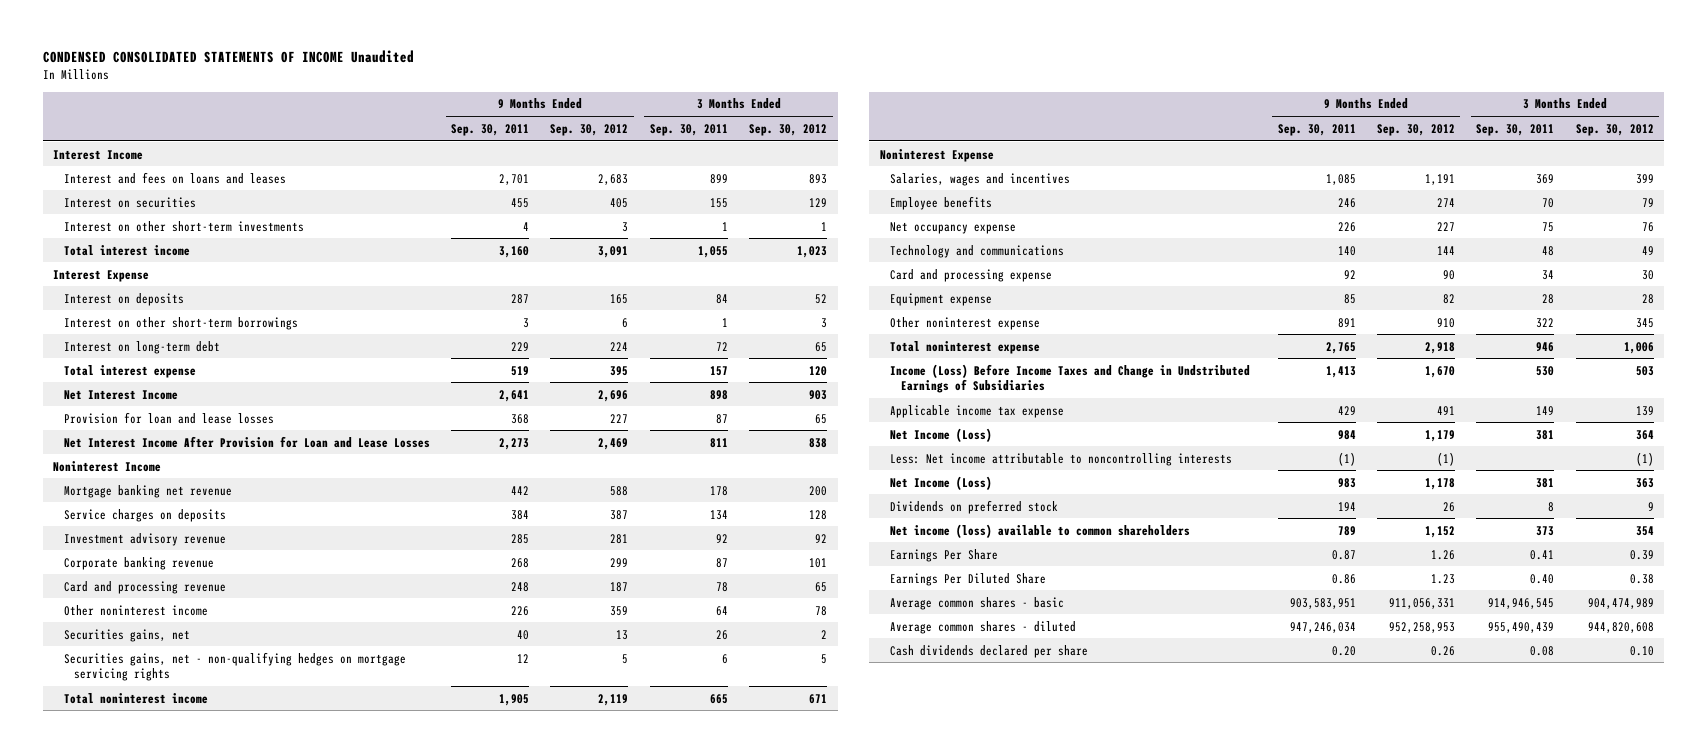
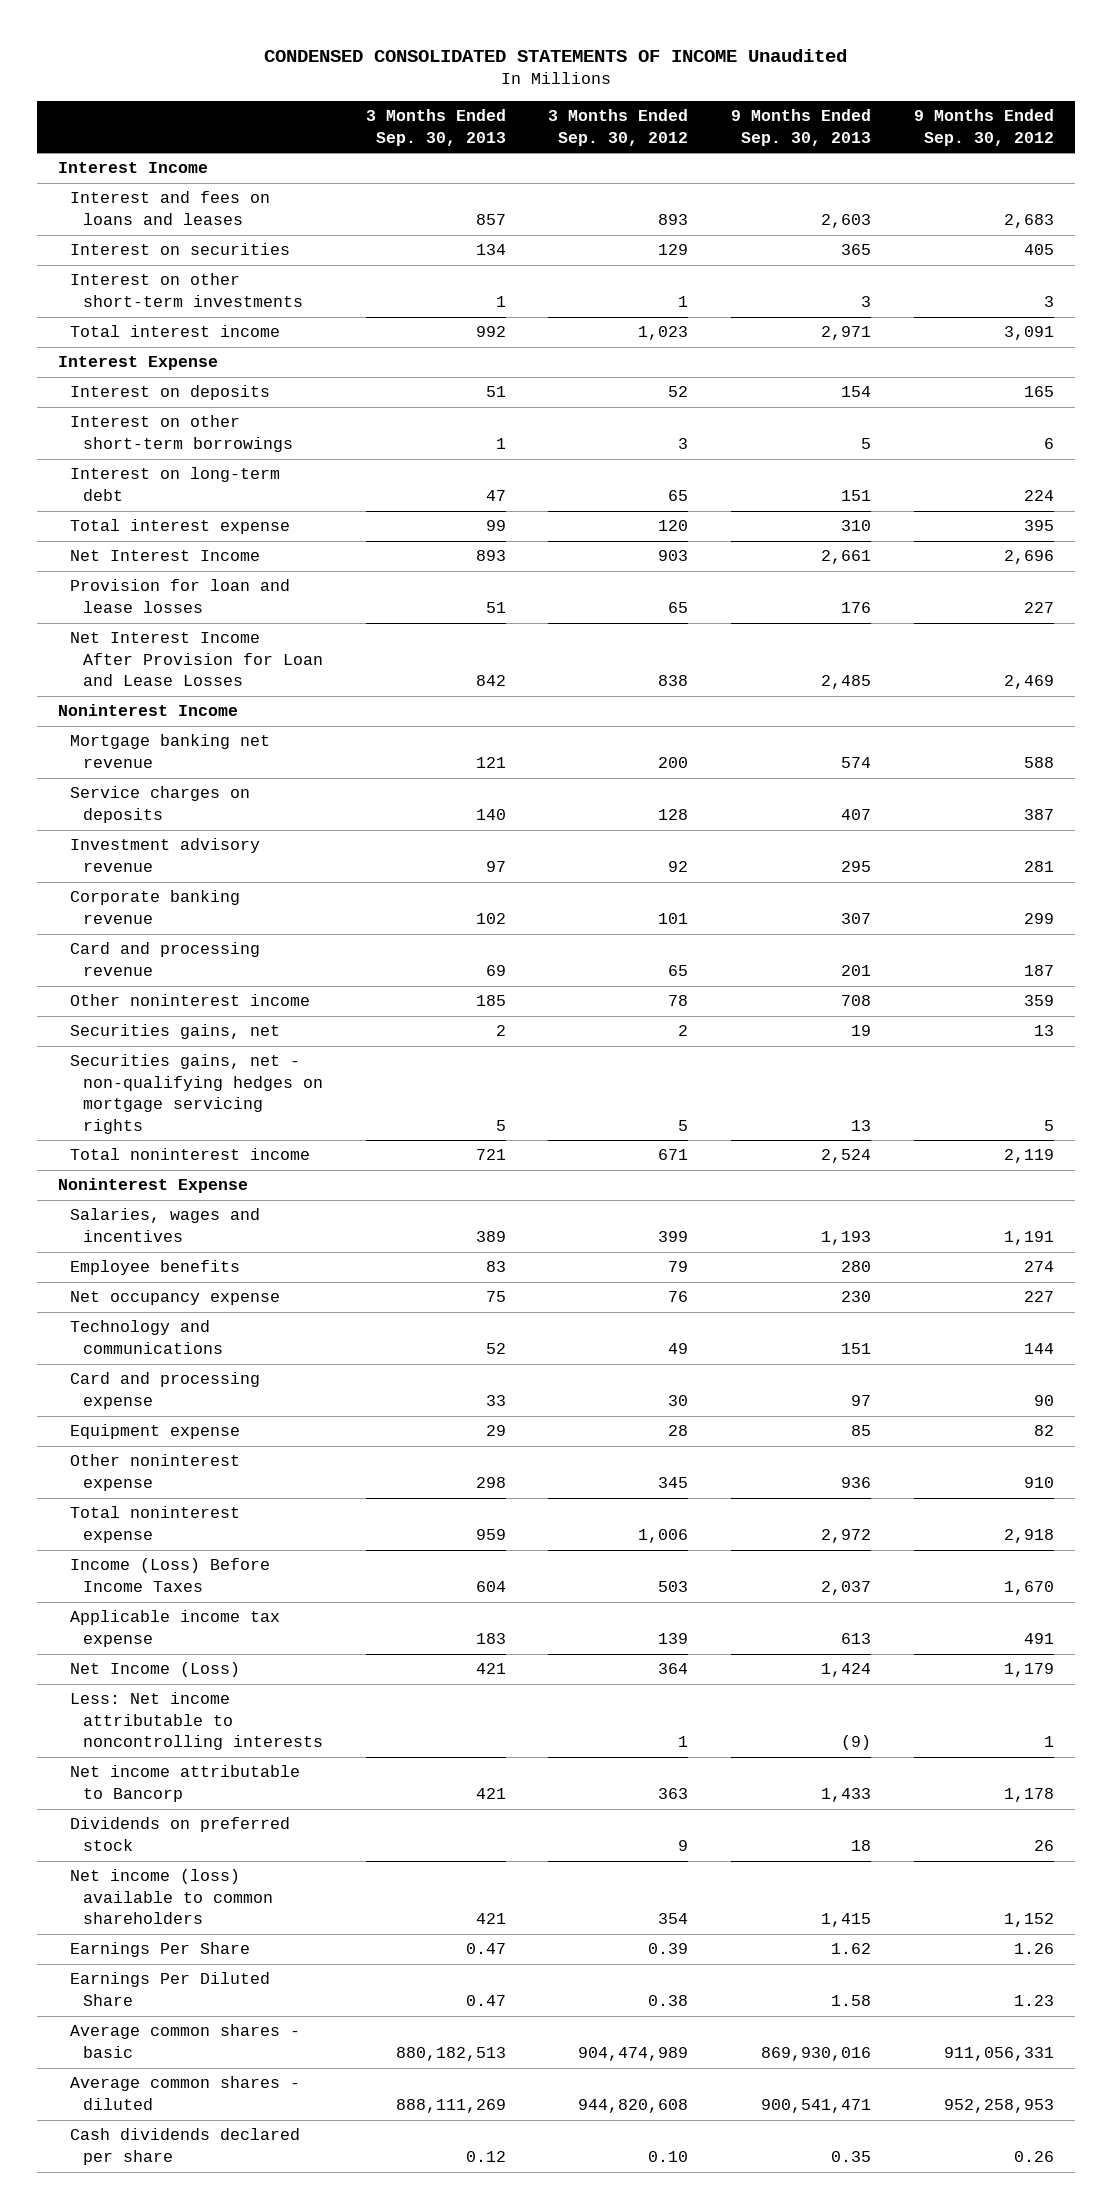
[451,123,530,136] Sep. 30, 2011 -> none
[649,123,728,136] Sep. 30, 2011 -> none
none -> [365,109,506,146] 3 Months Ended Sep. 30, 2013
none -> [730,109,871,146] 9 Months Ended Sep. 30, 2013
[890,363,1251,393] Income (Loss) Before Income Taxes and Change in Undstributed Earnings of Subsidiaries -> [70,1558,271,1592] Income (Loss) Before Income Taxes
[1436,451,1455,466] (1) -> [1043,1736,1054,1748] 1
[1635,451,1654,466] (1) -> [678,1736,689,1748] 1
[890,475,993,490] Net Income (Loss) -> [70,1765,301,1802] Net income attributable to Bancorp

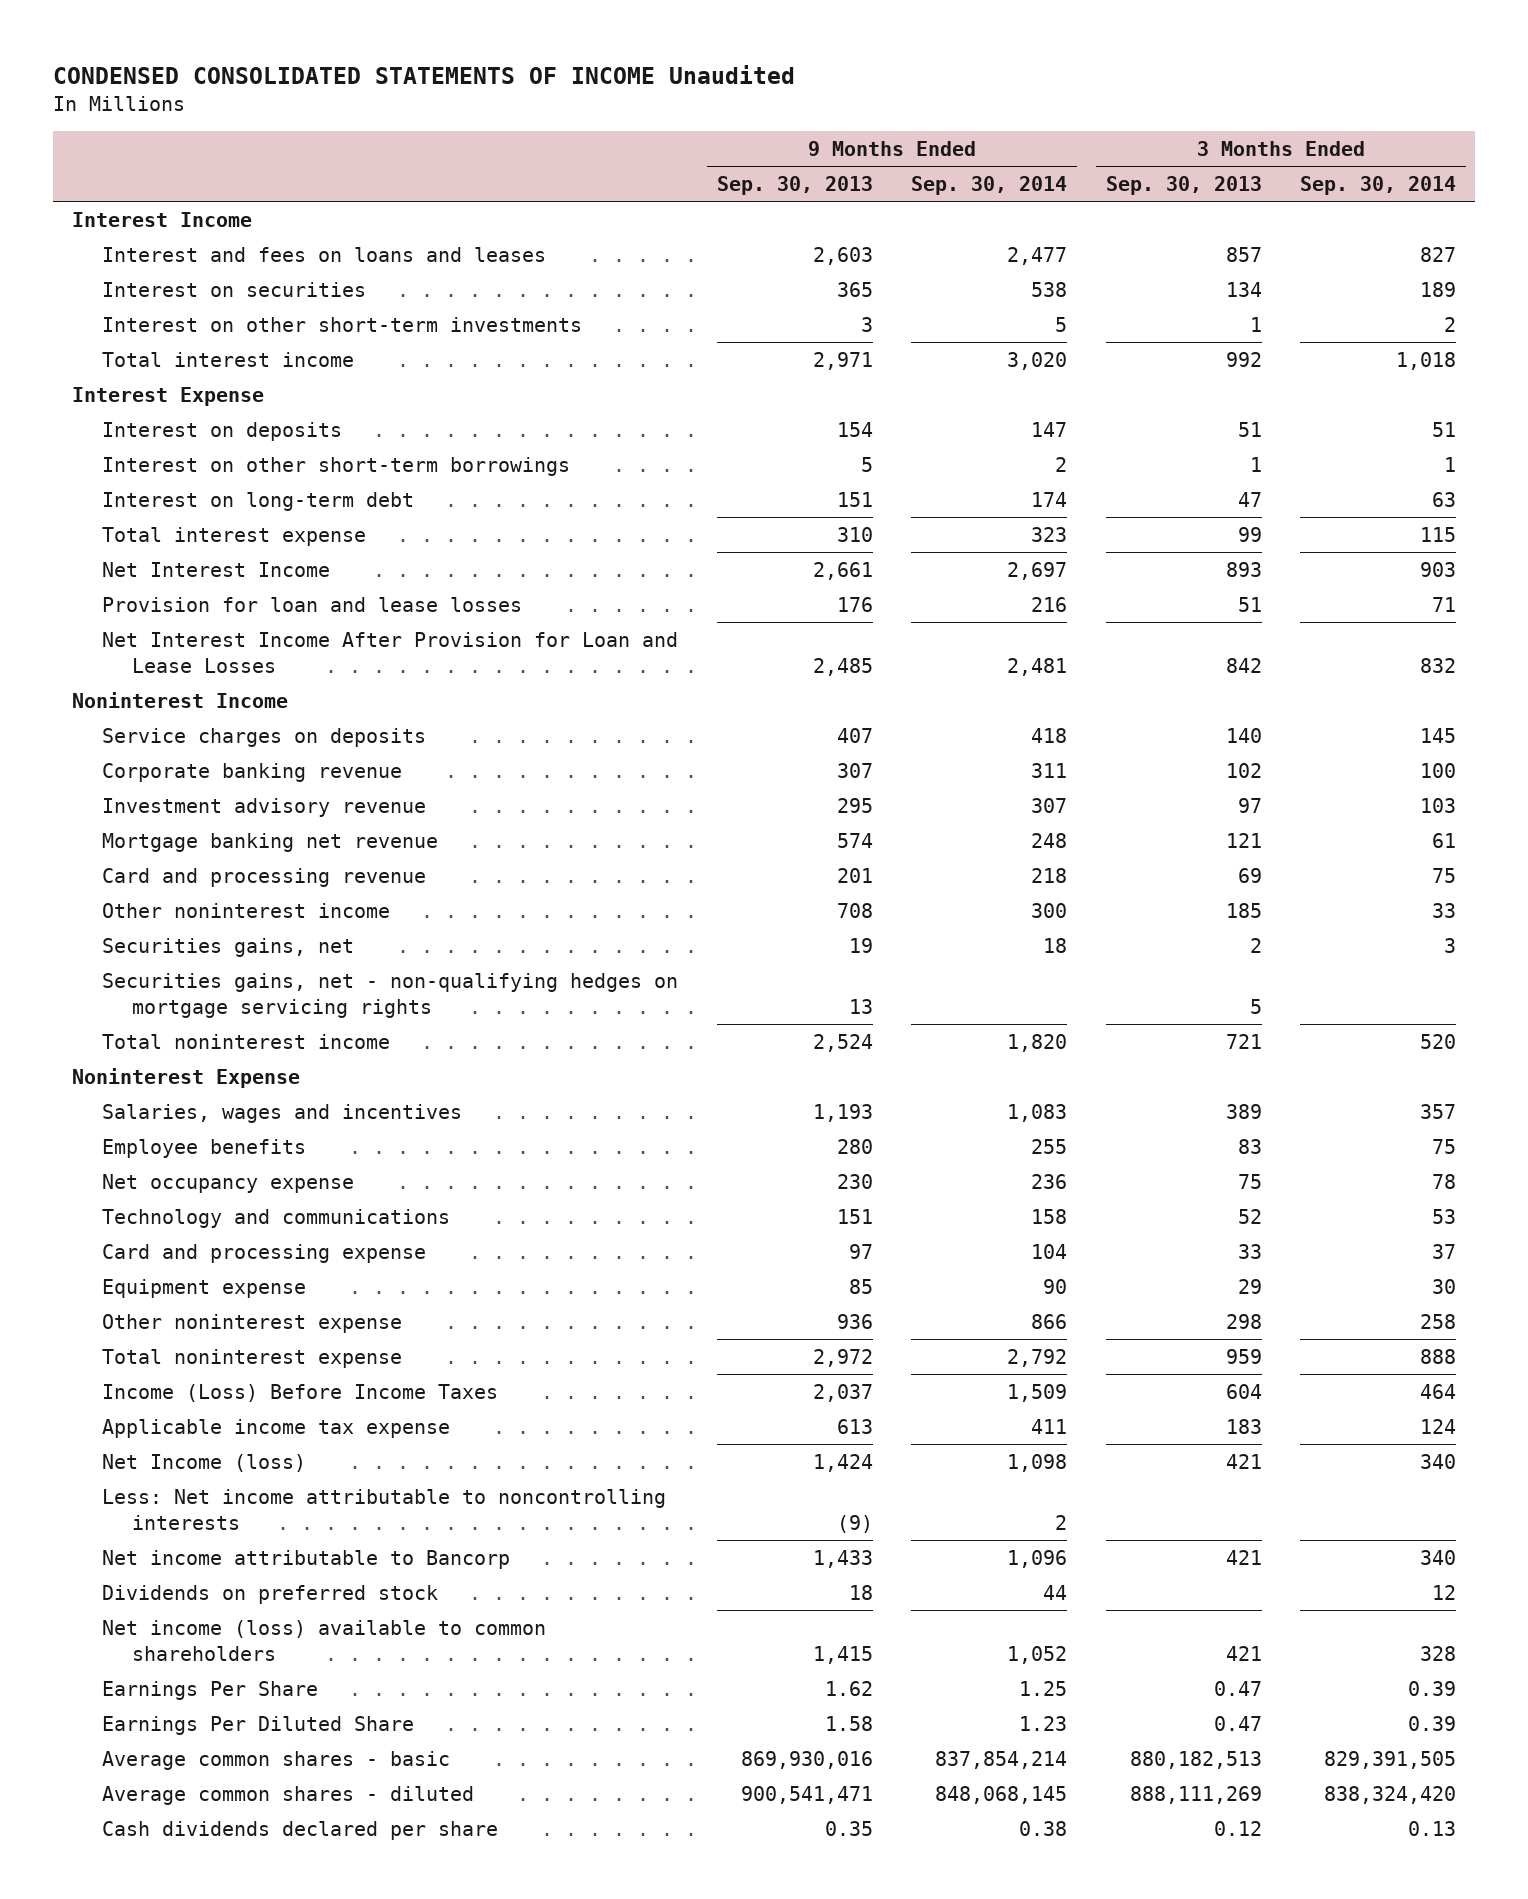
[548,109,689,146] 3 Months Ended Sep. 30, 2012 -> none
[913,109,1054,146] 9 Months Ended Sep. 30, 2012 -> none
none -> [911,175,1068,195] Sep. 30, 2014
none -> [1300,175,1457,195] Sep. 30, 2014
[70,838,261,872] Investment advisory revenue -> [102,797,427,817] Investment advisory revenue
[70,734,271,768] Mortgage banking net revenue -> [102,832,439,852] Mortgage banking net revenue
[70,1662,241,1678] Net Income (Loss) -> [102,1453,307,1472] Net Income (loss)

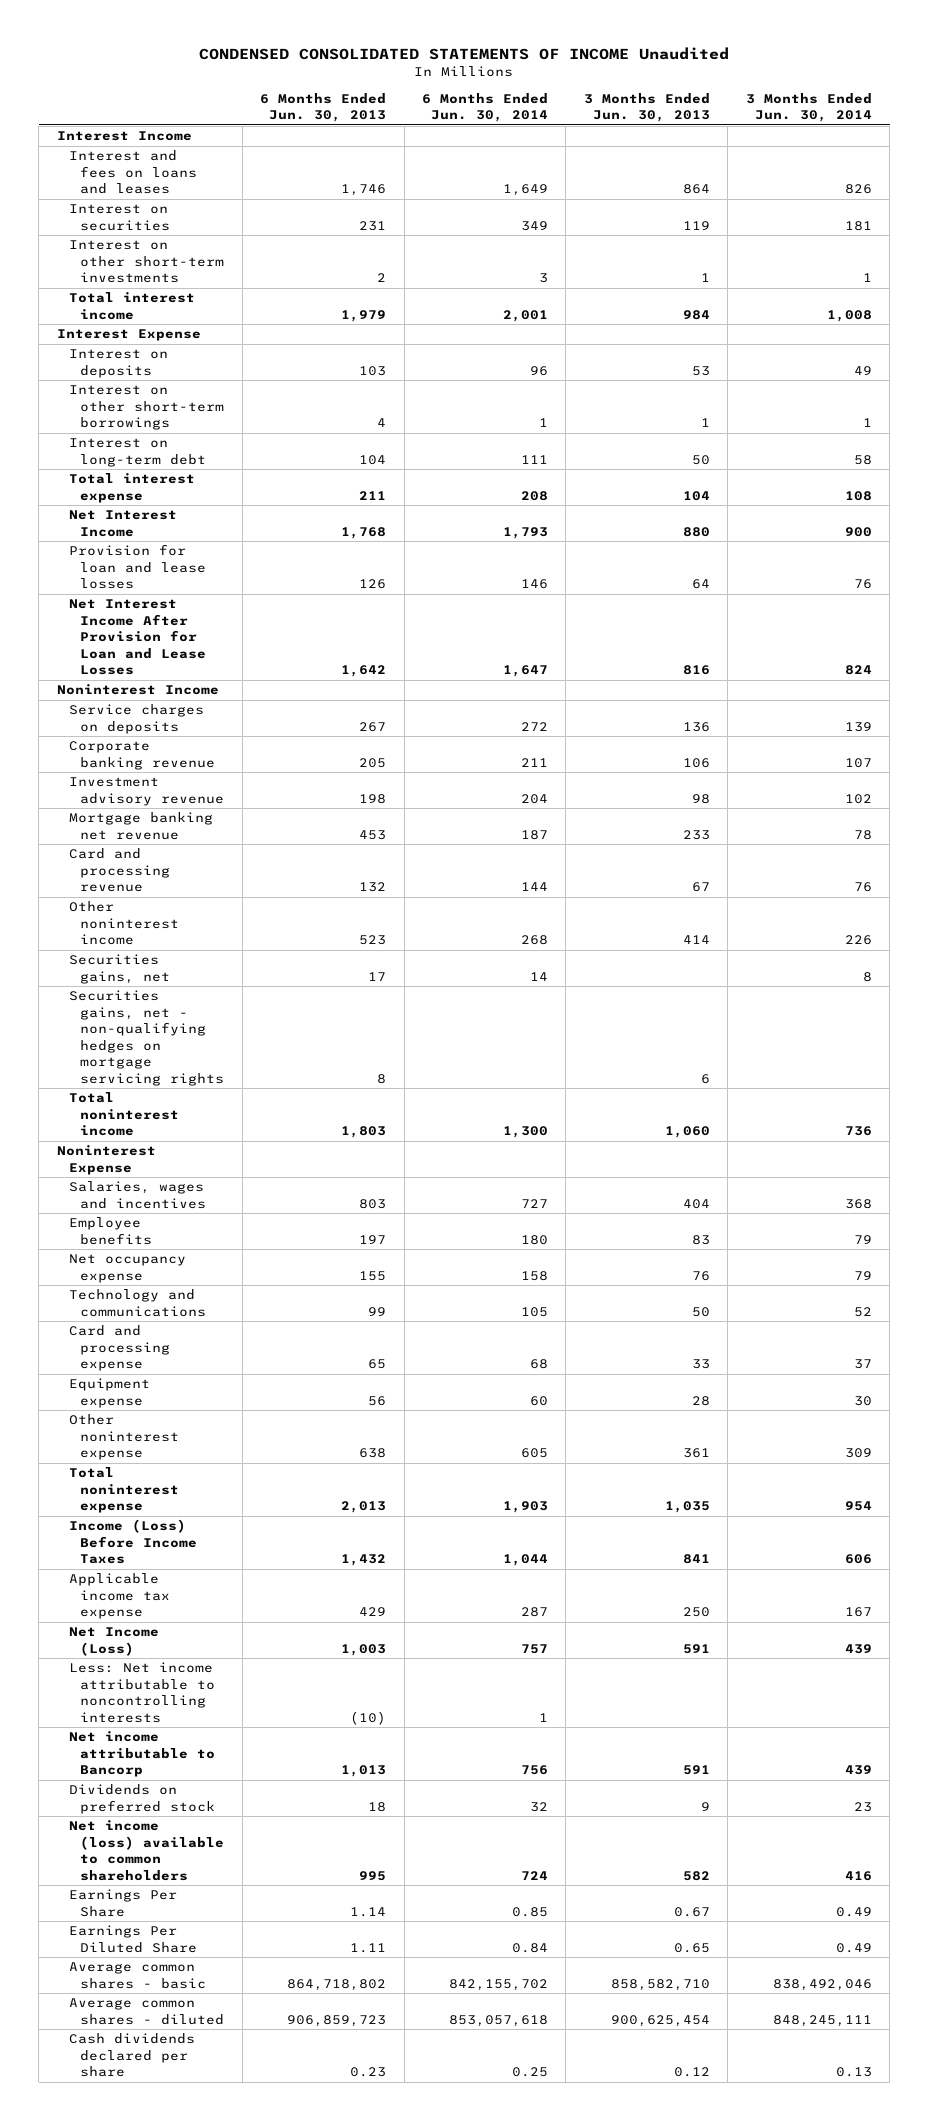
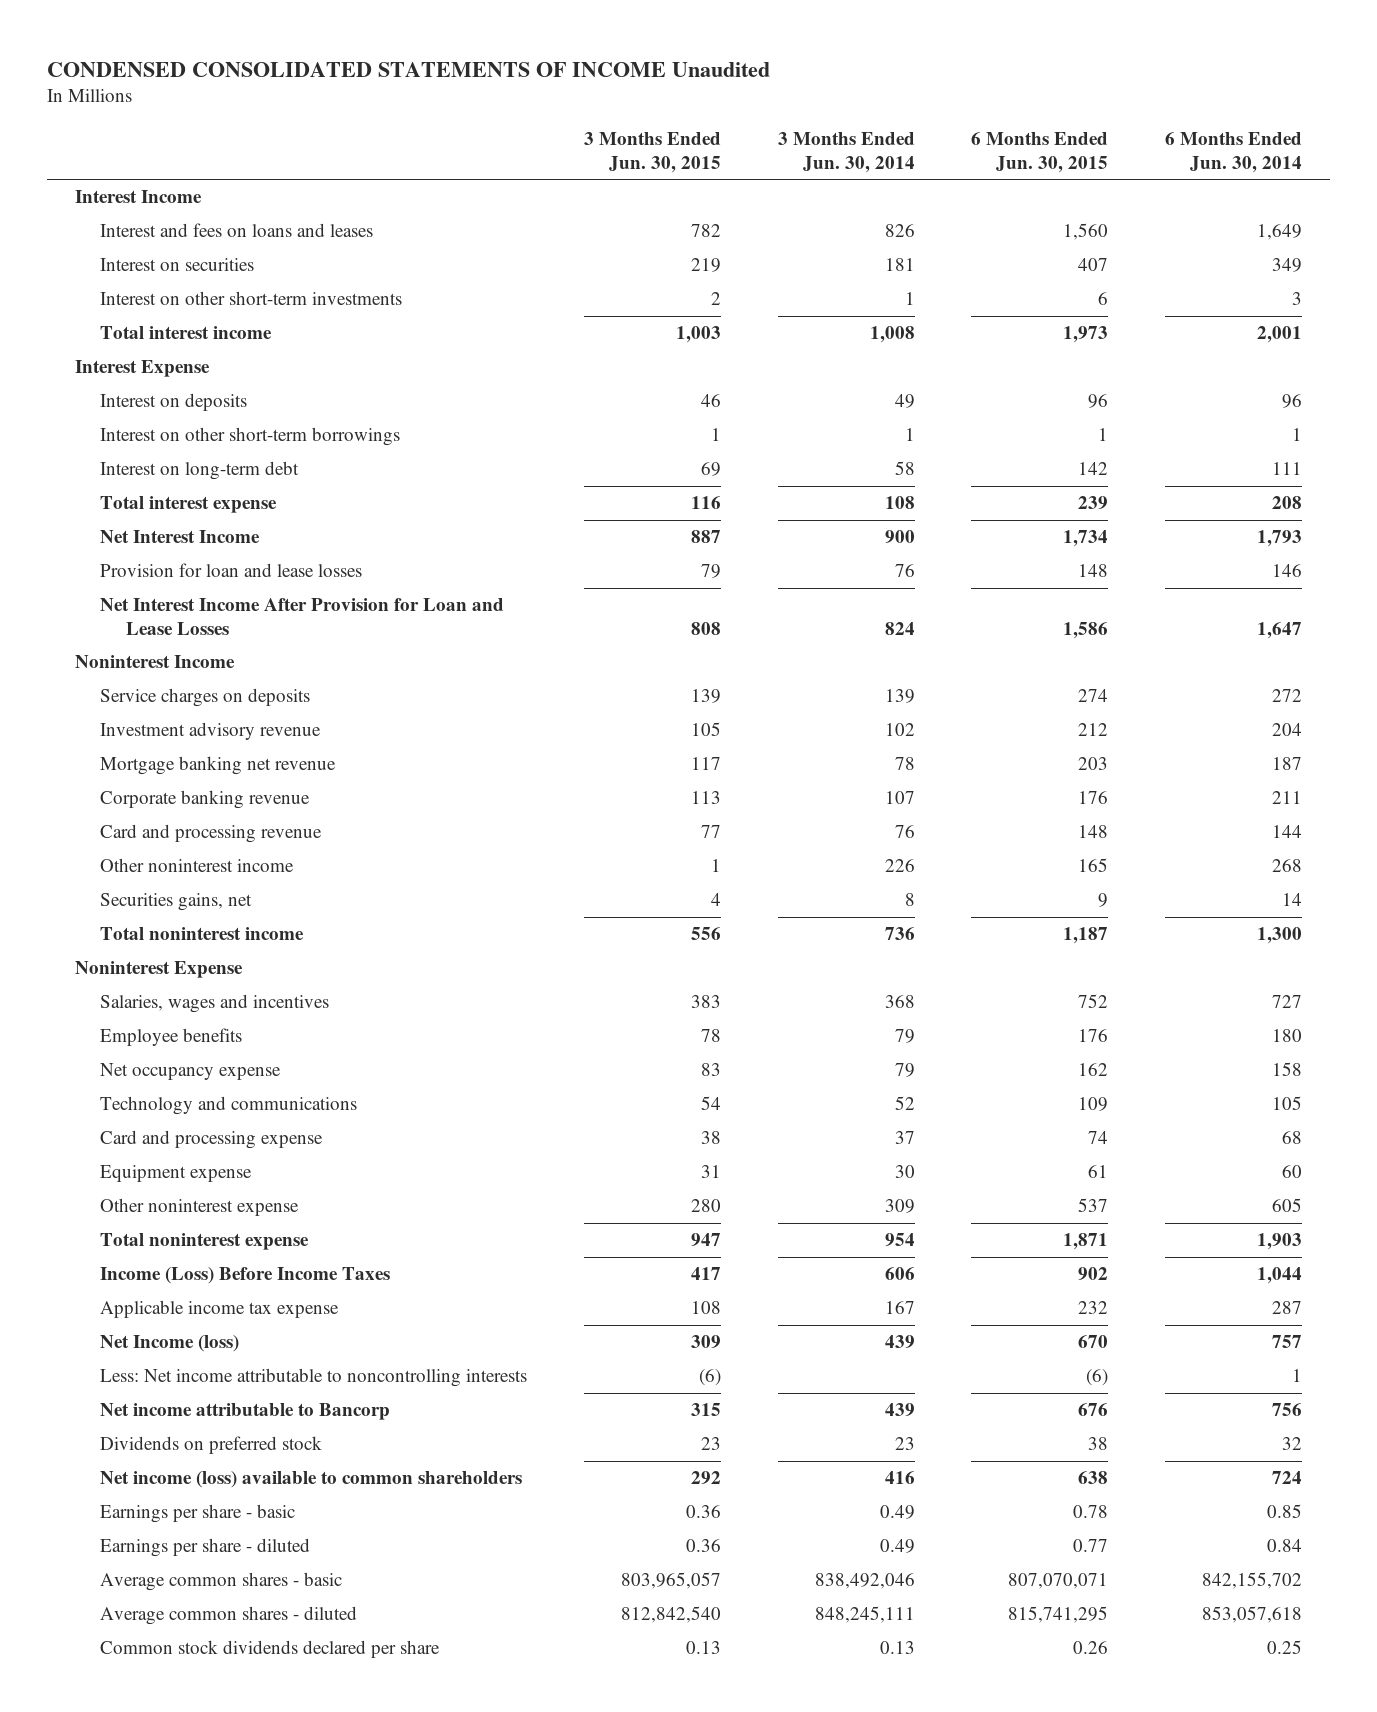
[260,92,387,123] 6 Months Ended Jun. 30, 2013 -> none
[583,92,710,123] 3 Months Ended Jun. 30, 2013 -> none
none -> [584,131,722,173] 3 Months Ended Jun. 30, 2015
none -> [971,131,1109,173] 6 Months Ended Jun. 30, 2015
[68,741,216,770] Corporate banking revenue -> [100,790,311,810] Corporate banking revenue
[68,990,225,1086] Securities gains, net - non-qualifying hedges on mortgage servicing rights -> none
[68,1627,159,1656] Net Income (Loss) -> [100,1335,240,1353] Net Income (loss)
[68,1889,177,1917] Earnings Per Share -> [100,1504,296,1524] Earnings per share - basic
[68,1925,198,1953] Earnings Per Diluted Share -> [100,1538,311,1558] Earnings per share - diluted
[68,2033,195,2078] Cash dividends declared per share -> [100,1640,441,1659] Common stock dividends declared per share

